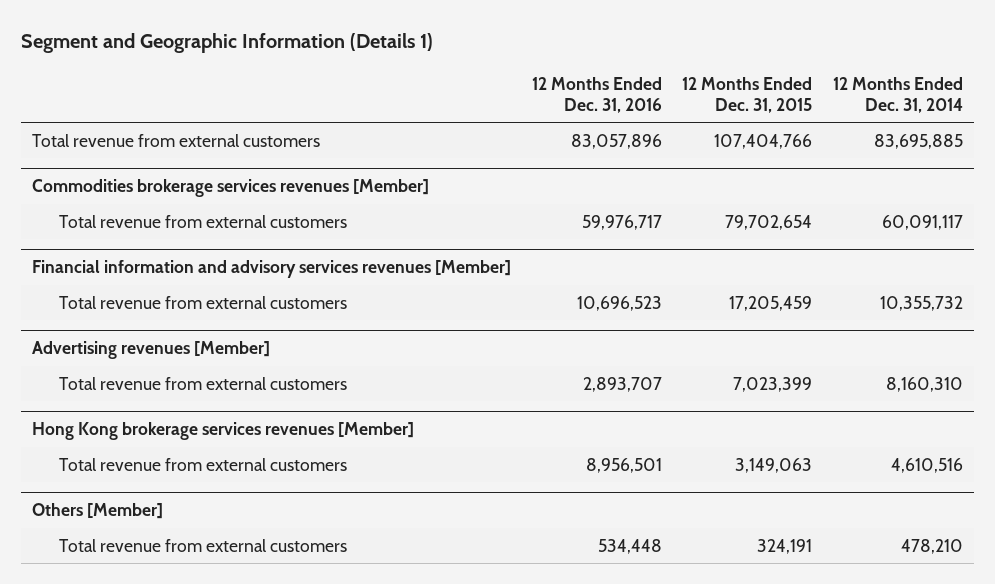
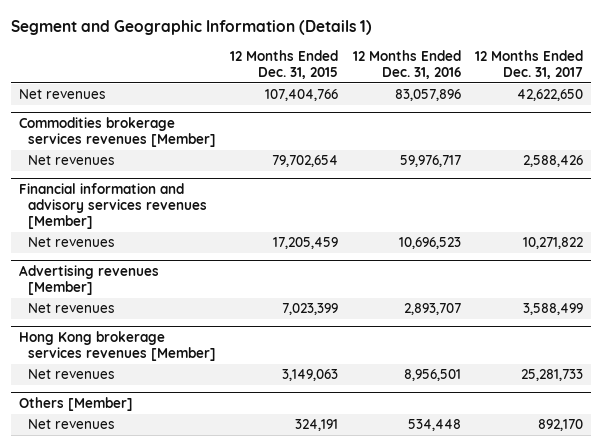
[833,76,964,113] 12 Months Ended Dec. 31, 2014 -> none
none -> [475,49,584,79] 12 Months Ended Dec. 31, 2017
[31,133,320,147] Total revenue from external customers -> [18,89,105,100] Net revenues
[58,214,347,228] Total revenue from external customers -> [28,155,115,166] Net revenues
[58,295,347,309] Total revenue from external customers -> [28,237,115,248] Net revenues
[58,376,347,390] Total revenue from external customers -> [28,303,115,314] Net revenues
[58,457,347,471] Total revenue from external customers -> [28,369,115,380] Net revenues
[58,538,347,552] Total revenue from external customers -> [28,419,115,430] Net revenues

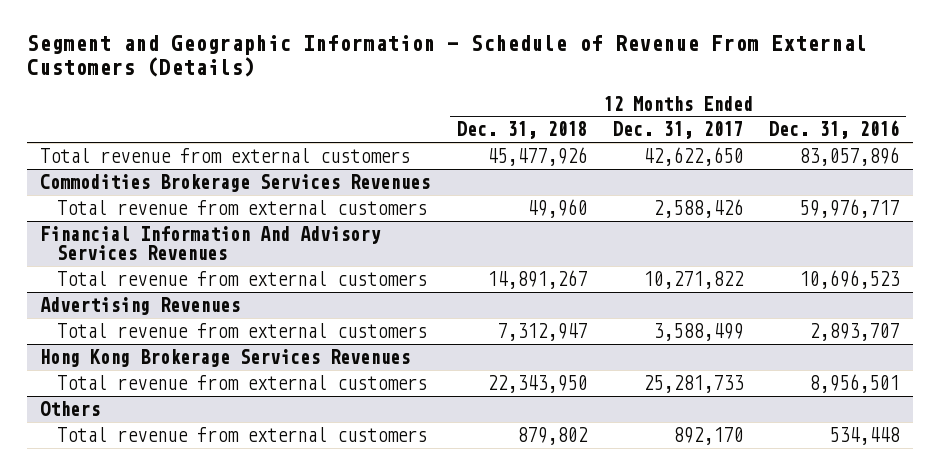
[11,20,373,36] Segment and Geographic Information (Details 1) -> [27,35,868,78] Segment and Geographic Information - Schedule of Revenue From External Customers (Details)
[230,49,339,79] 12 Months Ended Dec. 31, 2015 -> none
none -> [456,121,587,140] Dec. 31, 2018
[18,89,105,100] Net revenues -> [40,148,411,164] Total revenue from external customers
[18,117,217,148] Commodities brokerage services revenues [Member] -> [40,174,431,193] Commodities Brokerage Services Revenues
[28,155,115,166] Net revenues -> [56,200,427,216] Total revenue from external customers
[18,183,208,230] Financial information and advisory services revenues [Member] -> [40,226,382,261] Financial Information And Advisory Services Revenues
[28,237,115,248] Net revenues -> [56,271,427,287] Total revenue from external customers
[18,265,159,296] Advertising revenues [Member] -> [40,297,241,316] Advertising Revenues
[28,303,115,314] Net revenues -> [56,323,427,339] Total revenue from external customers
[18,331,217,362] Hong Kong brokerage services revenues [Member] -> [40,349,411,368] Hong Kong Brokerage Services Revenues
[28,369,115,380] Net revenues -> [56,375,427,391] Total revenue from external customers
[18,397,133,412] Others [Member] -> [40,401,101,417] Others
[28,419,115,430] Net revenues -> [56,427,427,443] Total revenue from external customers

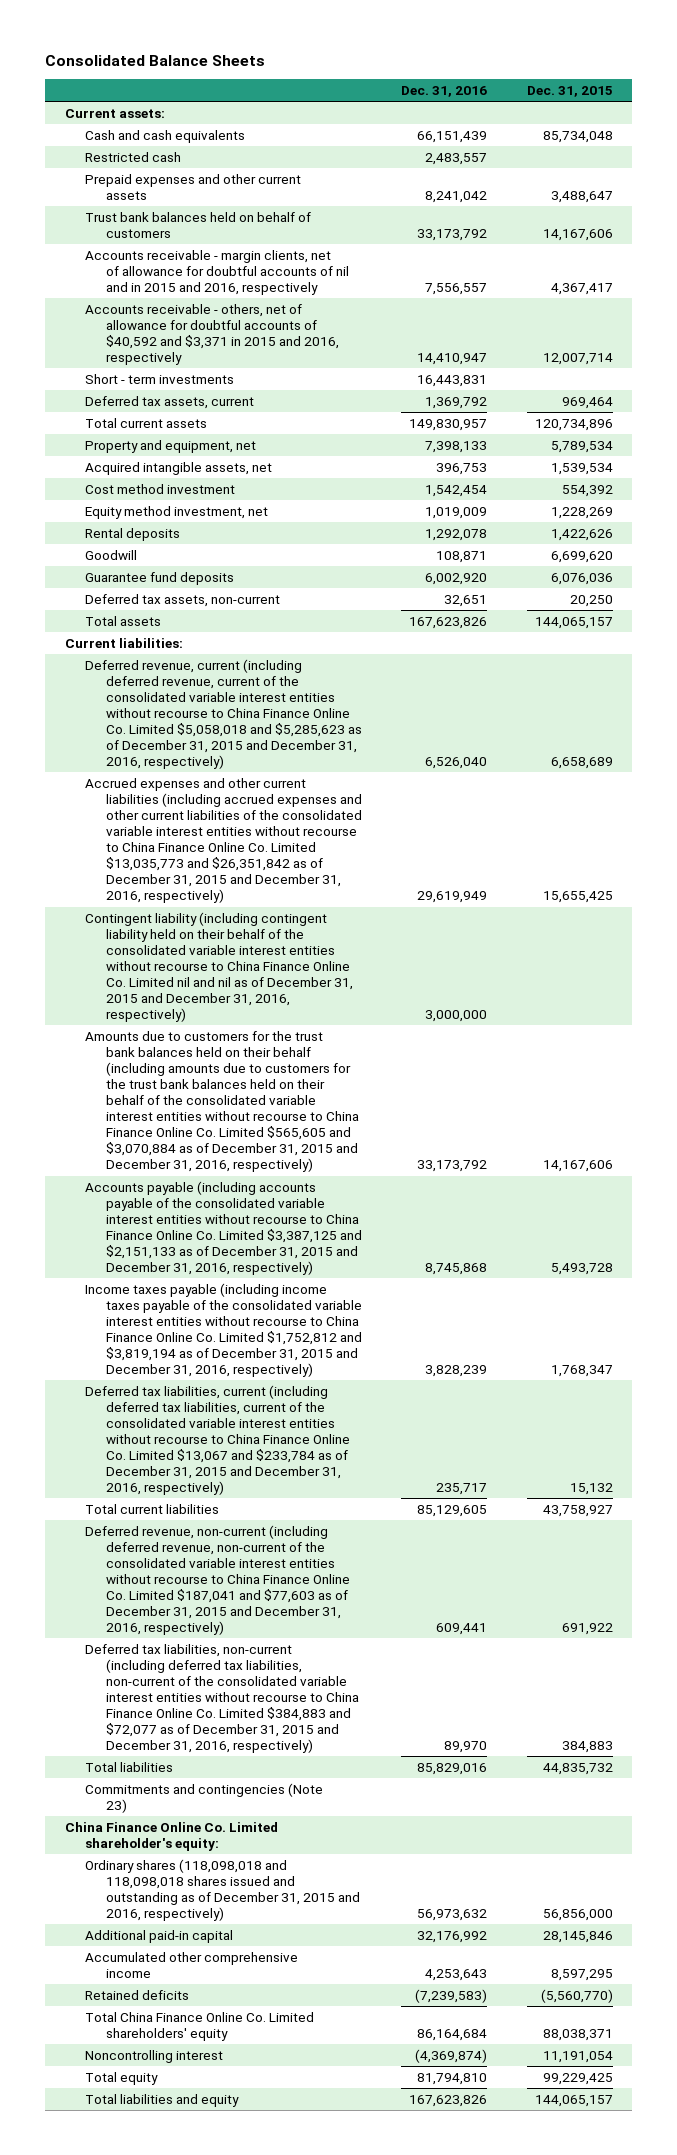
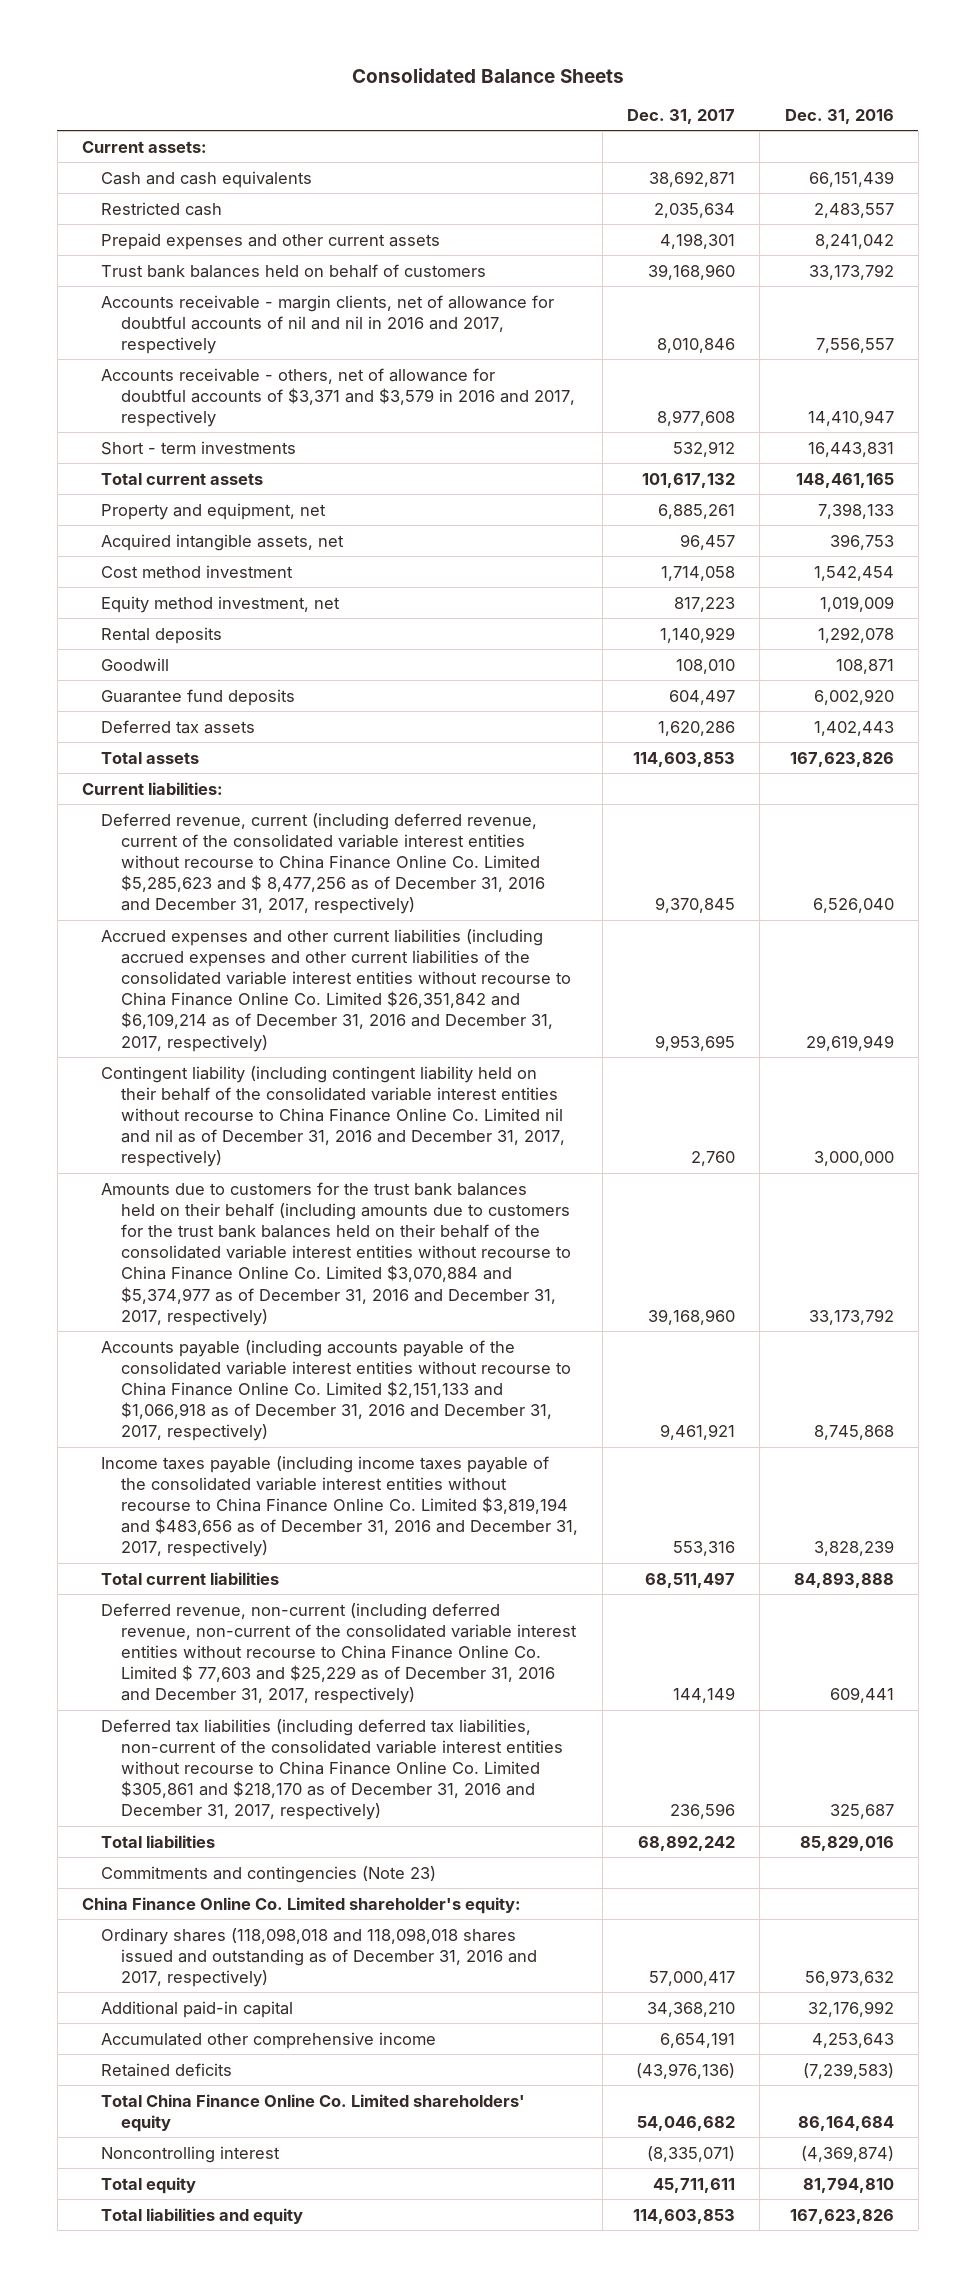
[526,86,613,98] Dec. 31, 2015 -> none
none -> [627,108,736,124] Dec. 31, 2017
[85,249,350,295] Accounts receivable - margin clients, net of allowance for doubtful accounts of nil and in 2015 and 2016, respectively -> [101,294,555,355] Accounts receivable - margin clients, net of allowance for doubtful accounts of nil and nil in 2016 and 2017, respectively
[85,303,340,365] Accounts receivable - others, net of allowance for doubtful accounts of $40,592 and $3,371 in 2015 and 2016, respectively -> [101,367,575,428] Accounts receivable - others, net of allowance for doubtful accounts of $3,371 and $3,579 in 2016 and 2017, respectively
[85,395,255,409] Deferred tax assets, current -> none
[409,418,488,431] 149,830,957 -> [795,472,894,488] 148,461,165
[85,593,281,607] Deferred tax assets, non-current -> [101,719,256,734] Deferred tax assets
[444,594,488,607] 32,651 -> [813,720,894,736] 1,402,443
[85,1384,351,1496] Deferred tax liabilities, current (including deferred tax liabilities, current of the consolidated variable interest entities without recourse to China Finance Online Co. Limited $13,067 and $233,784 as of December 31, 2015 and December 31, 2016, respectively) -> none
[85,658,363,770] Deferred revenue, current (including deferred revenue, current of the consolidated variable interest entities without recourse to China Finance Online Co. Limited $5,058,018 and $5,285,623 as of December 31, 2015 and December 31, 2016, respectively) -> [101,812,545,915] Deferred revenue, current (including deferred revenue, current of the consolidated variable interest entities without recourse to China Finance Online Co. Limited $5,285,623 and $ 8,477,256 as of December 31, 2016 and December 31, 2017, respectively)
[85,777,363,904] Accrued expenses and other current liabilities (including accrued expenses and other current liabilities of the consolidated variable interest entities without recourse to China Finance Online Co. Limited $13,035,773 and $26,351,842 as of December 31, 2015 and December 31, 2016, respectively) -> [101,928,571,1052] Accrued expenses and other current liabilities (including accrued expenses and other current liabilities of the consolidated variable interest entities without recourse to China Finance Online Co. Limited $26,351,842 and $6,109,214 as of December 31, 2016 and December 31, 2017, respectively)
[85,911,354,1023] Contingent liability (including contingent liability held on their behalf of the consolidated variable interest entities without recourse to China Finance Online Co. Limited nil and nil as of December 31, 2015 and December 31, 2016, respectively) -> [101,1065,565,1168] Contingent liability (including contingent liability held on their behalf of the consolidated variable interest entities without recourse to China Finance Online Co. Limited nil and nil as of December 31, 2016 and December 31, 2017, respectively)
[85,1030,360,1173] Amounts due to customers for the trust bank balances held on their behalf (including amounts due to customers for the trust bank balances held on their behalf of the consolidated variable interest entities without recourse to China Finance Online Co. Limited $565,605 and $3,070,884 as of December 31, 2015 and December 31, 2016, respectively) -> [101,1181,571,1326] Amounts due to customers for the trust bank balances held on their behalf (including amounts due to customers for the trust bank balances held on their behalf of the consolidated variable interest entities without recourse to China Finance Online Co. Limited $3,070,884 and $5,374,977 as of December 31, 2016 and December 31, 2017, respectively)
[85,1180,363,1276] Accounts payable (including accounts payable of the consolidated variable interest entities without recourse to China Finance Online Co. Limited $3,387,125 and $2,151,133 as of December 31, 2015 and December 31, 2016, respectively) -> [101,1339,571,1442] Accounts payable (including accounts payable of the consolidated variable interest entities without recourse to China Finance Online Co. Limited $2,151,133 and $1,066,918 as of December 31, 2016 and December 31, 2017, respectively)
[85,1282,363,1378] Income taxes payable (including income taxes payable of the consolidated variable interest entities without recourse to China Finance Online Co. Limited $1,752,812 and $3,819,194 as of December 31, 2015 and December 31, 2016, respectively) -> [101,1455,578,1558] Income taxes payable (including income taxes payable of the consolidated variable interest entities without recourse to China Finance Online Co. Limited $3,819,194 and $483,656 as of December 31, 2016 and December 31, 2017, respectively)
[417,1504,488,1517] 85,129,605 -> [793,1571,894,1588] 84,893,888
[85,1524,351,1636] Deferred revenue, non-current (including deferred revenue, non-current of the consolidated variable interest entities without recourse to China Finance Online Co. Limited $187,041 and $77,603 as of December 31, 2015 and December 31, 2016, respectively) -> [101,1602,577,1705] Deferred revenue, non-current (including deferred revenue, non-current of the consolidated variable interest entities without recourse to China Finance Online Co. Limited $ 77,603 and $25,229 as of December 31, 2016 and December 31, 2017, respectively)
[85,1643,360,1754] Deferred tax liabilities, non-current (including deferred tax liabilities, non-current of the consolidated variable interest entities without recourse to China Finance Online Co. Limited $384,883 and $72,077 as of December 31, 2015 and December 31, 2016, respectively) -> [101,1718,563,1821] Deferred tax liabilities (including deferred tax liabilities, non-current of the consolidated variable interest entities without recourse to China Finance Online Co. Limited $305,861 and $218,170 as of December 31, 2016 and December 31, 2017, respectively)
[444,1741,488,1754] 89,970 -> [829,1804,894,1820] 325,687
[85,1858,361,1921] Ordinary shares (118,098,018 and 118,098,018 shares issued and outstanding as of December 31, 2015 and 2016, respectively) -> [101,1927,537,1988] Ordinary shares (118,098,018 and 118,098,018 shares issued and outstanding as of December 31, 2016 and 2017, respectively)

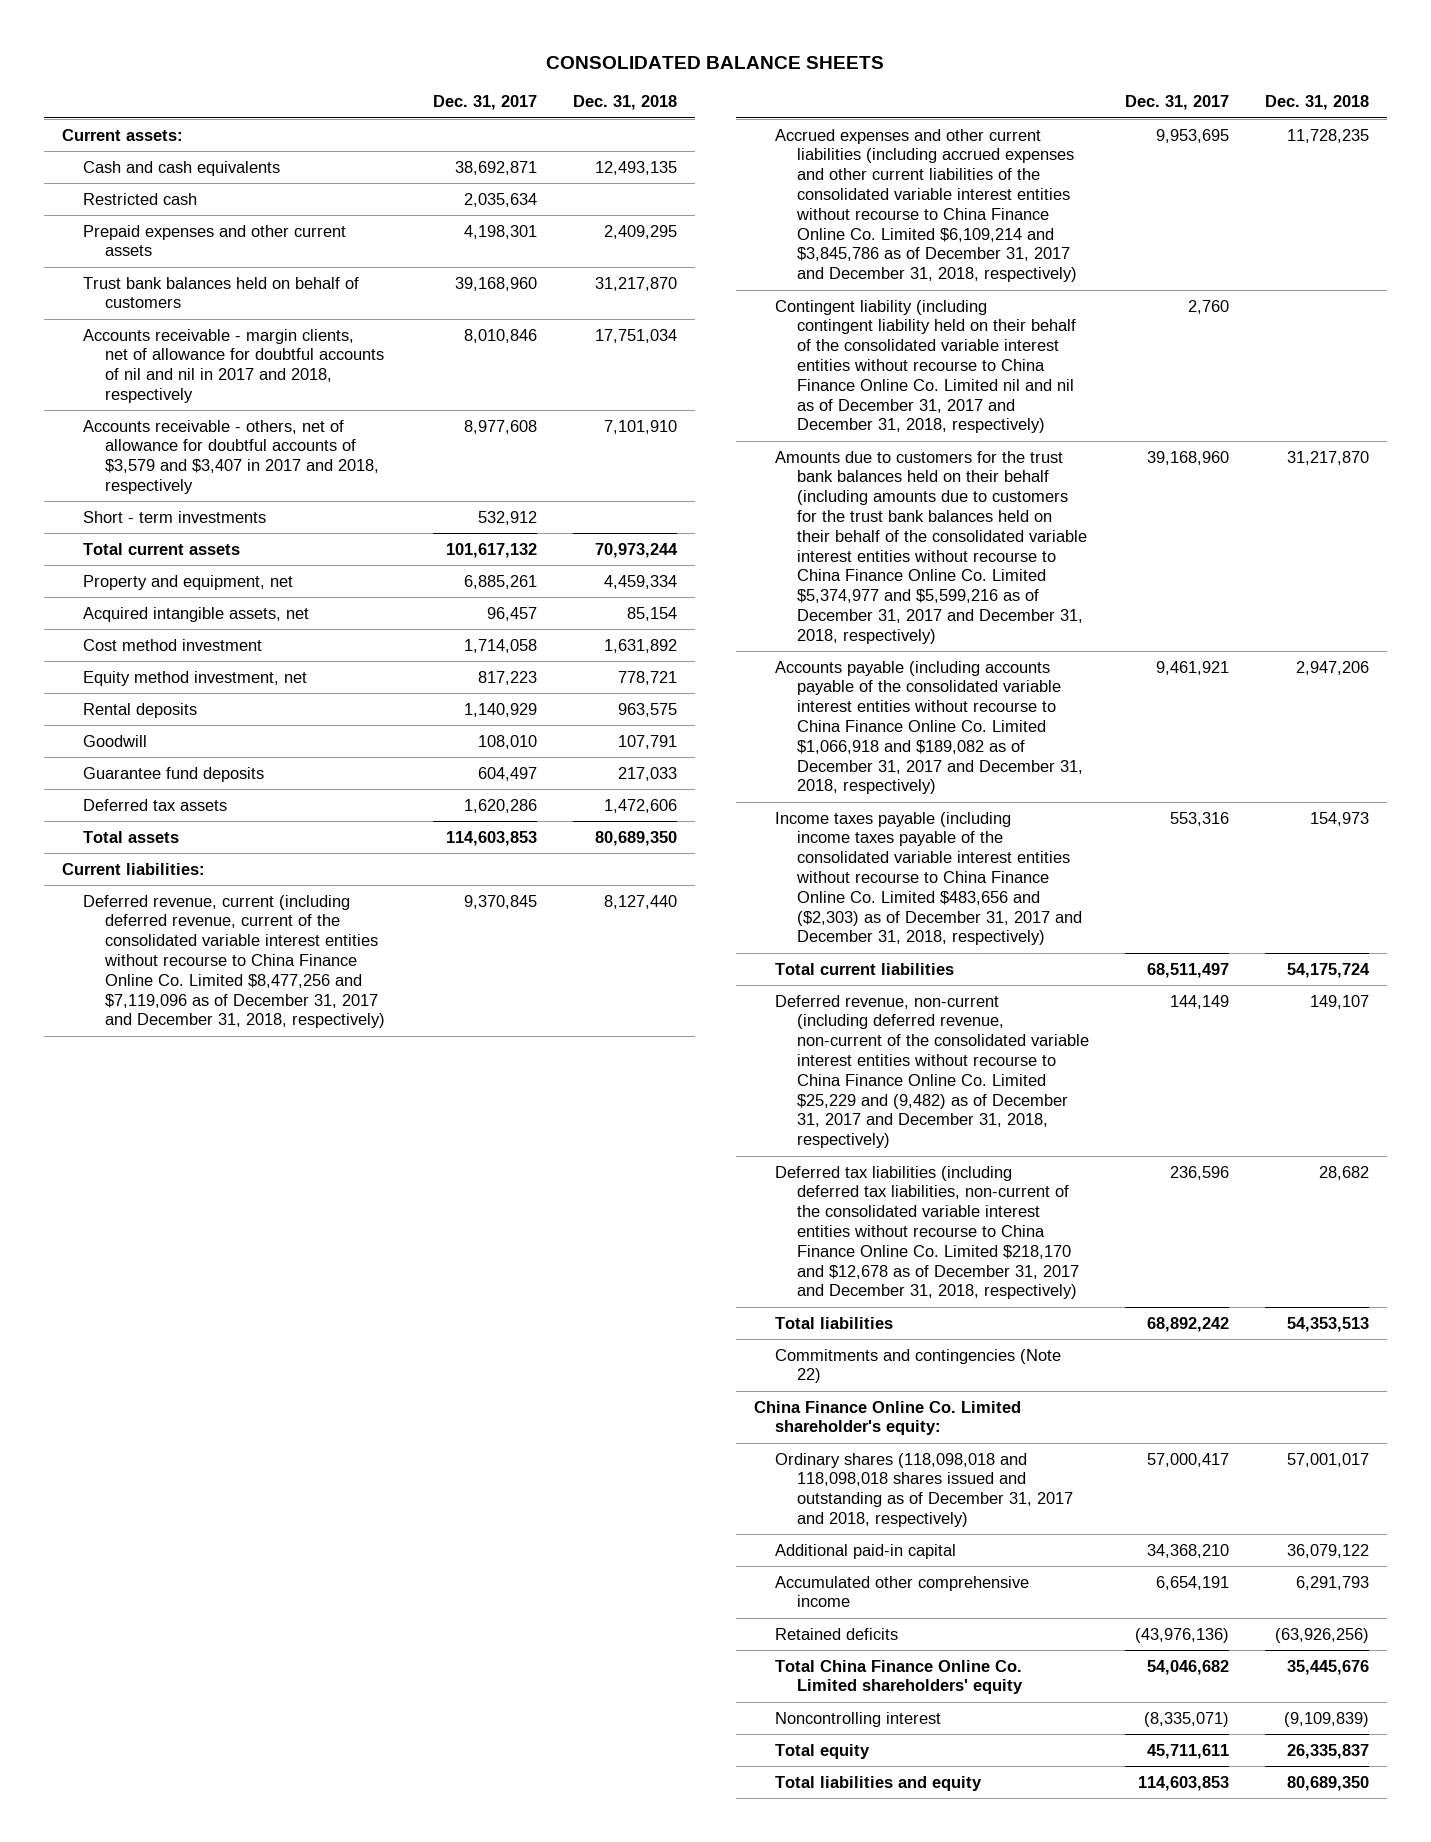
[351,67,624,83] Consolidated Balance Sheets -> [546,56,885,70] CONSOLIDATED BALANCE SHEETS
[784,108,894,124] Dec. 31, 2016 -> none
none -> [573,95,678,111] Dec. 31, 2018
[101,294,555,355] Accounts receivable - margin clients, net of allowance for doubtful accounts of nil and nil in 2016 and 2017, respectively -> [83,328,385,404] Accounts receivable - margin clients, net of allowance for doubtful accounts of nil and nil in 2017 and 2018, respectively
[101,367,575,428] Accounts receivable - others, net of allowance for doubtful accounts of $3,371 and $3,579 in 2016 and 2017, respectively -> [83,419,380,495] Accounts receivable - others, net of allowance for doubtful accounts of $3,579 and $3,407 in 2017 and 2018, respectively
[101,812,545,915] Deferred revenue, current (including deferred revenue, current of the consolidated variable interest entities without recourse to China Finance Online Co. Limited $5,285,623 and $ 8,477,256 as of December 31, 2016 and December 31, 2017, respectively) -> [83,894,386,1029] Deferred revenue, current (including deferred revenue, current of the consolidated variable interest entities without recourse to China Finance Online Co. Limited $8,477,256 and $7,119,096 as of December 31, 2017 and December 31, 2018, respectively)
[101,928,571,1052] Accrued expenses and other current liabilities (including accrued expenses and other current liabilities of the consolidated variable interest entities without recourse to China Finance Online Co. Limited $26,351,842 and $6,109,214 as of December 31, 2016 and December 31, 2017, respectively) -> [775,128,1078,283] Accrued expenses and other current liabilities (including accrued expenses and other current liabilities of the consolidated variable interest entities without recourse to China Finance Online Co. Limited $6,109,214 and $3,845,786 as of December 31, 2017 and December 31, 2018, respectively)
[101,1065,565,1168] Contingent liability (including contingent liability held on their behalf of the consolidated variable interest entities without recourse to China Finance Online Co. Limited nil and nil as of December 31, 2016 and December 31, 2017, respectively) -> [775,299,1077,434] Contingent liability (including contingent liability held on their behalf of the consolidated variable interest entities without recourse to China Finance Online Co. Limited nil and nil as of December 31, 2017 and December 31, 2018, respectively)
[101,1181,571,1326] Amounts due to customers for the trust bank balances held on their behalf (including amounts due to customers for the trust bank balances held on their behalf of the consolidated variable interest entities without recourse to China Finance Online Co. Limited $3,070,884 and $5,374,977 as of December 31, 2016 and December 31, 2017, respectively) -> [775,450,1088,644] Amounts due to customers for the trust bank balances held on their behalf (including amounts due to customers for the trust bank balances held on their behalf of the consolidated variable interest entities without recourse to China Finance Online Co. Limited $5,374,977 and $5,599,216 as of December 31, 2017 and December 31, 2018, respectively)
[101,1339,571,1442] Accounts payable (including accounts payable of the consolidated variable interest entities without recourse to China Finance Online Co. Limited $2,151,133 and $1,066,918 as of December 31, 2016 and December 31, 2017, respectively) -> [775,660,1084,795] Accounts payable (including accounts payable of the consolidated variable interest entities without recourse to China Finance Online Co. Limited $1,066,918 and $189,082 as of December 31, 2017 and December 31, 2018, respectively)
[101,1455,578,1558] Income taxes payable (including income taxes payable of the consolidated variable interest entities without recourse to China Finance Online Co. Limited $3,819,194 and $483,656 as of December 31, 2016 and December 31, 2017, respectively) -> [775,811,1083,946] Income taxes payable (including income taxes payable of the consolidated variable interest entities without recourse to China Finance Online Co. Limited $483,656 and ($2,303) as of December 31, 2017 and December 31, 2018, respectively)
[101,1602,577,1705] Deferred revenue, non-current (including deferred revenue, non-current of the consolidated variable interest entities without recourse to China Finance Online Co. Limited $ 77,603 and $25,229 as of December 31, 2016 and December 31, 2017, respectively) -> [775,994,1090,1149] Deferred revenue, non-current (including deferred revenue, non-current of the consolidated variable interest entities without recourse to China Finance Online Co. Limited $25,229 and (9,482) as of December 31, 2017 and December 31, 2018, respectively)
[101,1718,563,1821] Deferred tax liabilities (including deferred tax liabilities, non-current of the consolidated variable interest entities without recourse to China Finance Online Co. Limited $305,861 and $218,170 as of December 31, 2016 and December 31, 2017, respectively) -> [775,1165,1080,1300] Deferred tax liabilities (including deferred tax liabilities, non-current of the consolidated variable interest entities without recourse to China Finance Online Co. Limited $218,170 and $12,678 as of December 31, 2017 and December 31, 2018, respectively)
[101,1865,437,1883] Commitments and contingencies (Note 23) -> [775,1348,1062,1384] Commitments and contingencies (Note 22)
[101,1927,537,1988] Ordinary shares (118,098,018 and 118,098,018 shares issued and outstanding as of December 31, 2016 and 2017, respectively) -> [775,1452,1074,1528] Ordinary shares (118,098,018 and 118,098,018 shares issued and outstanding as of December 31, 2017 and 2018, respectively)

